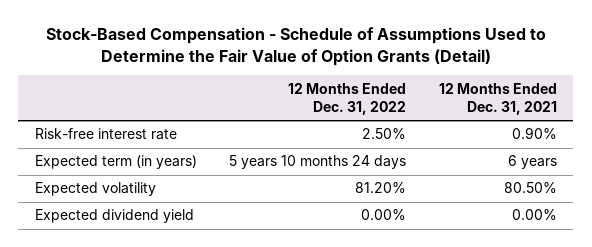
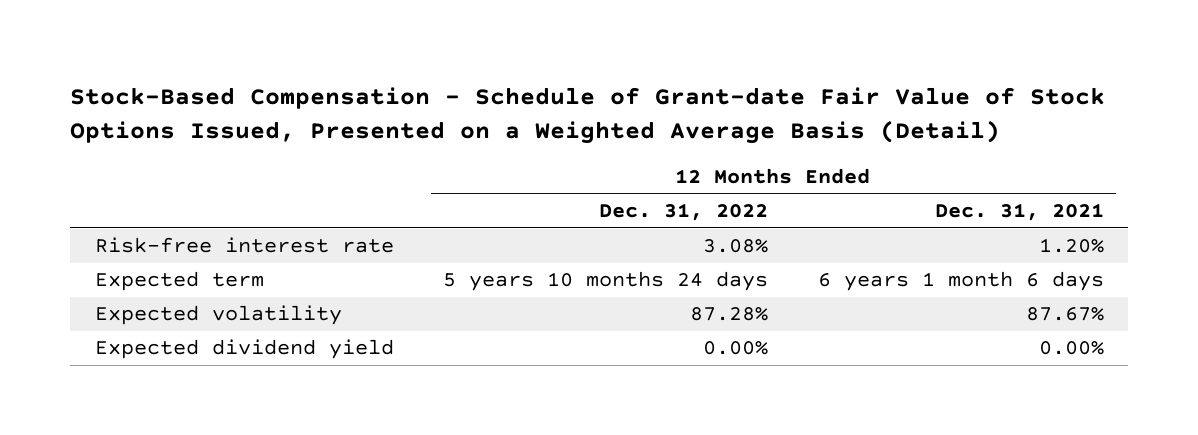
[45,27,546,66] Stock-Based Compensation - Schedule of Assumptions Used to Determine the Fair Value of Option Grants (Detail) -> [70,86,1106,144] Stock-Based Compensation - Schedule of Grant-date Fair Value of Stock Options Issued, Presented on a Weighted Average Basis (Detail)
[362,128,407,140] 2.50% -> [703,239,769,254] 3.08%
[512,127,558,140] 0.90% -> [1038,238,1104,254] 1.20%
[34,155,197,170] Expected term (in years) -> [94,271,264,292] Expected term
[508,155,558,170] 6 years -> [817,271,1104,292] 6 years 1 month 6 days
[355,182,407,194] 81.20% -> [690,307,769,322] 87.28%
[504,182,558,194] 80.50% -> [1025,307,1104,322] 87.67%

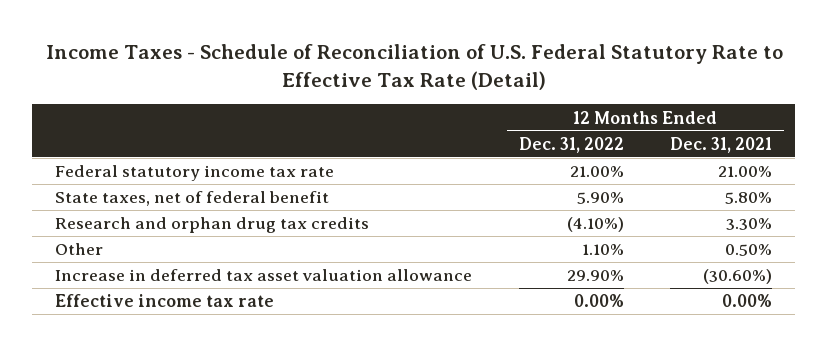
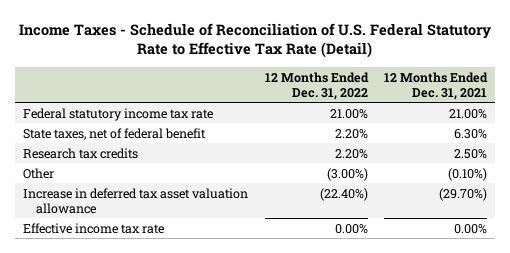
[576,192,624,205] 5.90% -> [334,128,368,139] 2.20%
[725,192,773,205] 5.80% -> [454,128,488,139] 6.30%
[54,217,369,234] Research and orphan drug tax credits -> [23,147,139,159] Research tax credits
[566,217,624,233] (4.10%) -> [334,148,368,159] 2.20%
[726,218,773,231] 3.30% -> [454,148,488,159] 2.50%
[581,244,624,256] 1.10% -> [326,167,368,181] (3.00%)
[725,244,773,257] 0.50% -> [448,167,488,181] (0.10%)
[566,270,624,282] 29.90% -> [319,187,368,201] (22.40%)
[703,269,773,285] (30.60%) -> [439,187,488,201] (29.70%)

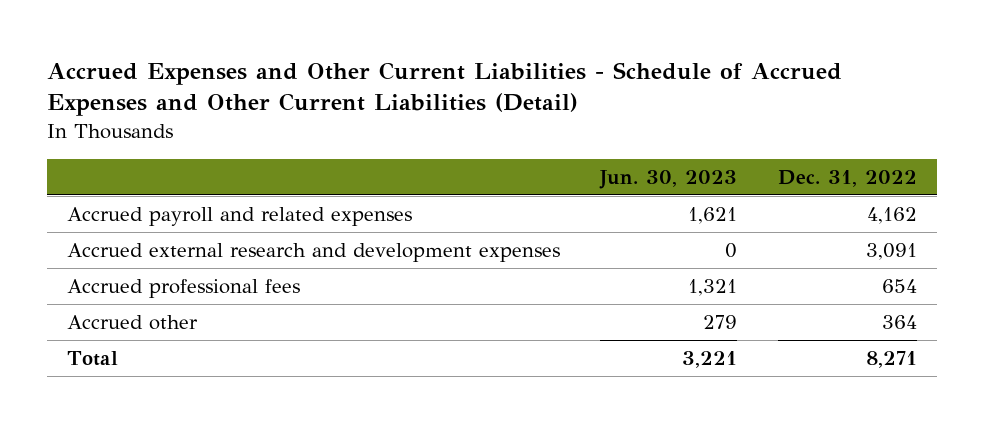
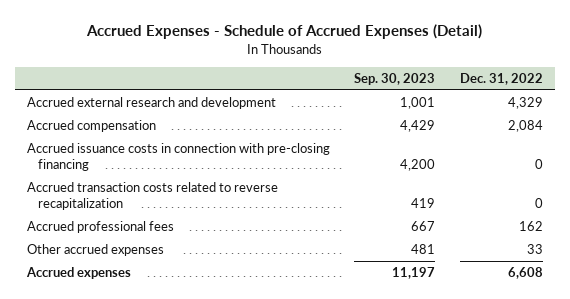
[46,61,842,117] Accrued Expenses and Other Current Liabilities - Schedule of Accrued Expenses and Other Current Liabilities (Detail) -> [85,23,482,39] Accrued Expenses - Schedule of Accrued Expenses (Detail)
[599,169,738,189] Jun. 30, 2023 -> none
none -> [354,72,436,85] Sep. 30, 2023
[67,207,413,227] Accrued payroll and related expenses -> none
[67,351,119,367] Total -> none
[67,243,561,263] Accrued external research and development expenses -> [27,97,277,110] Accrued external research and development
[865,243,917,261] 3,091 -> [507,97,543,110] 4,329
none -> [27,120,157,133] Accrued compensation
none -> [27,143,331,171] Accrued issuance costs in connection with pre-closing financing
none -> [27,182,279,210] Accrued transaction costs related to reverse recapitalization
[881,279,917,294] 654 -> [518,221,543,232] 162
[67,315,199,331] Accrued other -> [27,244,165,257] Other accrued expenses
[881,315,917,330] 364 -> [526,244,543,255] 33
none -> [26,267,132,280] Accrued expenses

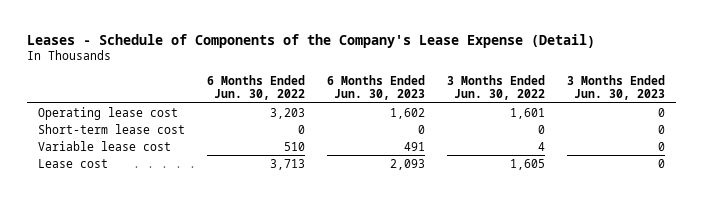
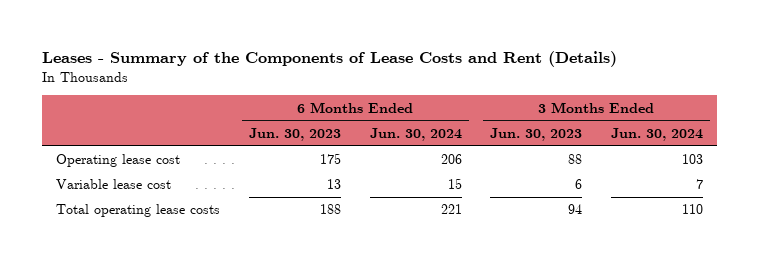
[26,33,595,48] Leases - Schedule of Components of the Company's Lease Expense (Detail) -> [42,51,618,68] Leases - Summary of the Components of Lease Costs and Rent (Details)
[206,74,305,101] 6 Months Ended Jun. 30, 2022 -> none
[447,74,546,101] 3 Months Ended Jun. 30, 2022 -> none
none -> [369,127,462,141] Jun. 30, 2024
none -> [610,127,703,141] Jun. 30, 2024
[37,123,185,134] Short-term lease cost -> none
[390,107,426,119] 1,602 -> [320,153,342,165] 175
[658,107,666,117] 0 -> [568,154,583,165] 88
[404,141,426,151] 491 -> [327,179,342,190] 13
[658,141,666,151] 0 -> [575,179,583,190] 6
[37,158,108,168] Lease cost -> [56,204,221,218] Total operating lease costs
[390,158,426,170] 2,093 -> [320,204,342,215] 188
[658,158,666,168] 0 -> [568,204,583,215] 94

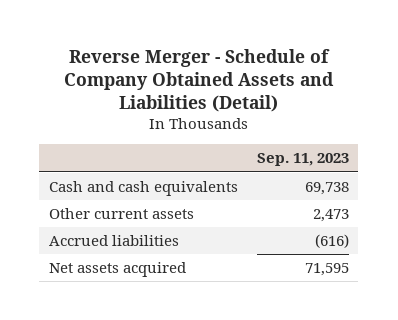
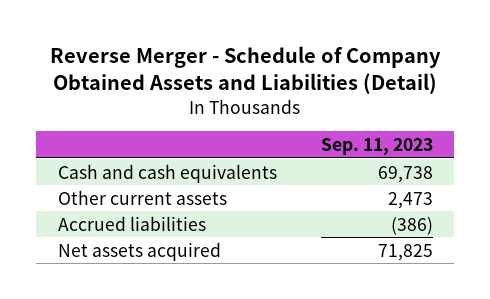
[314,233,349,248] (616) -> [390,216,433,235] (386)
[304,262,349,276] 71,595 -> [377,243,433,261] 71,825

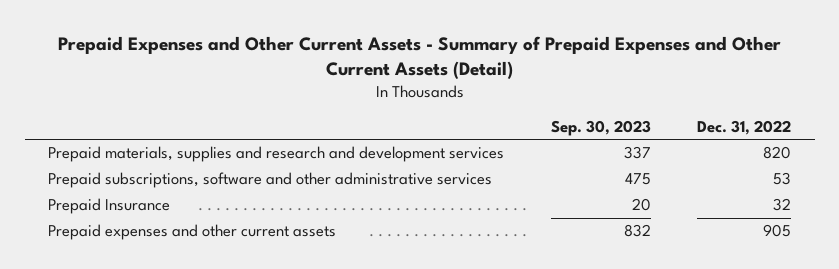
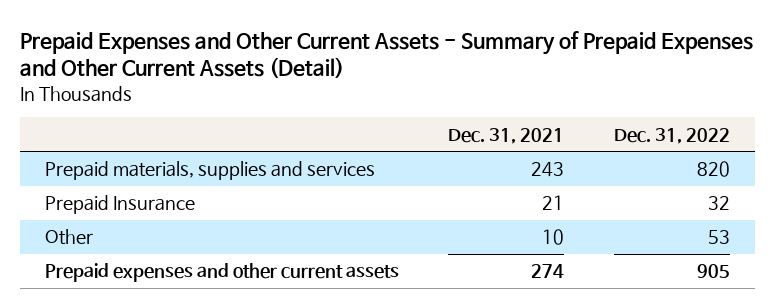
[550,119,651,136] Sep. 30, 2023 -> none
none -> [448,127,565,144] Dec. 31, 2021
[47,172,492,189] Prepaid subscriptions, software and other administrative services -> none
[47,146,504,163] Prepaid materials, supplies and research and development services -> [44,161,375,181] Prepaid materials, supplies and services
none -> [44,229,93,246] Other

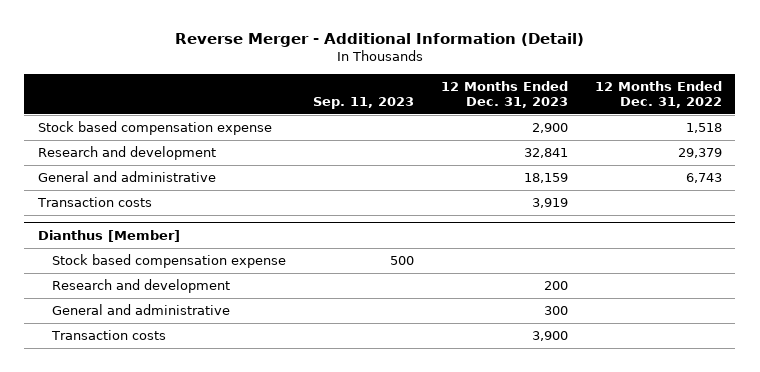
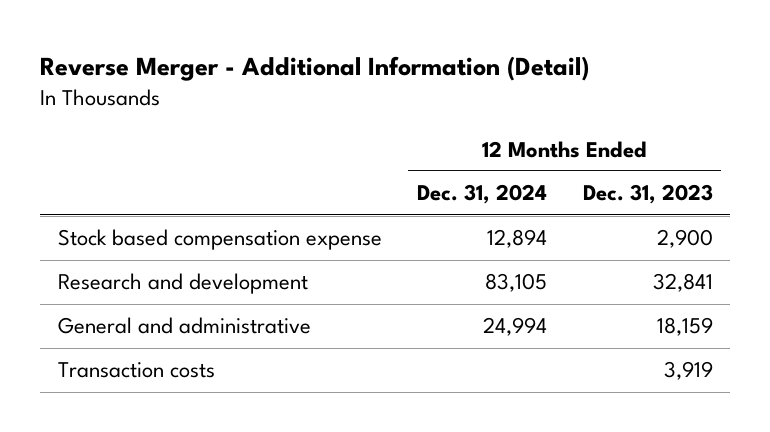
[312,96,414,109] Sep. 11, 2023 -> none
[594,80,722,108] 12 Months Ended Dec. 31, 2022 -> none
none -> [417,184,548,205] Dec. 31, 2024
[37,229,180,242] Dianthus [Member] -> none
[51,254,286,269] Stock based compensation expense -> none
[51,279,230,294] Research and development -> none
[51,304,230,316] General and administrative -> none
[50,330,166,341] Transaction costs -> none

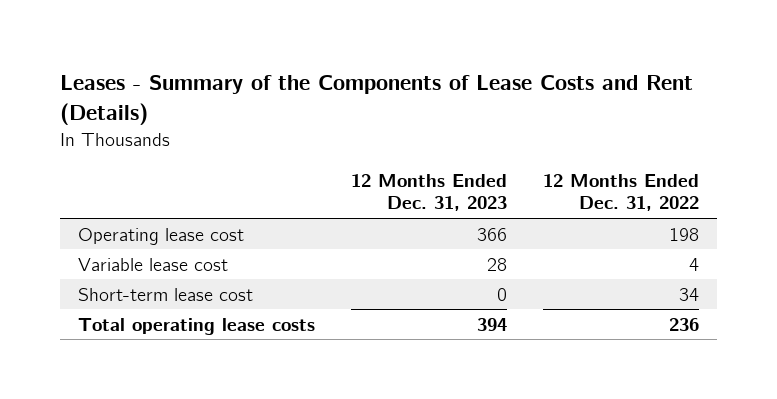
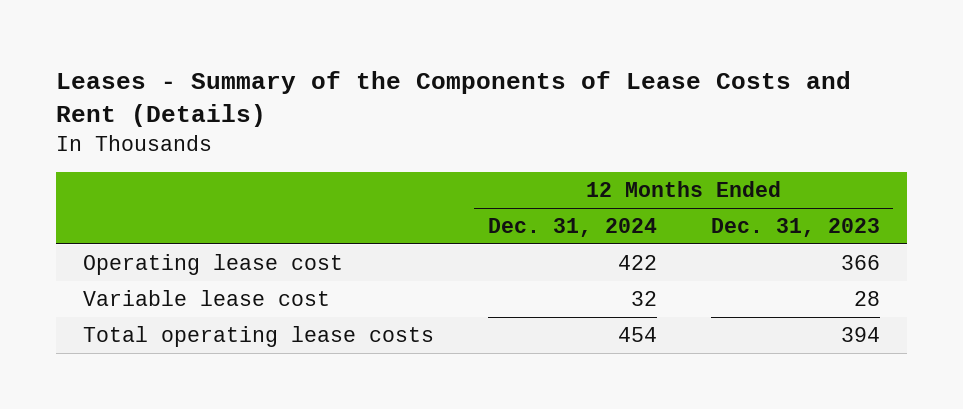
[542,173,699,212] 12 Months Ended Dec. 31, 2022 -> none
none -> [487,217,657,237] Dec. 31, 2024
[78,287,254,301] Short-term lease cost -> none

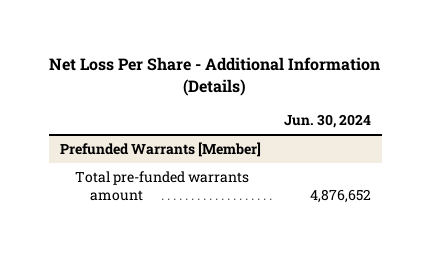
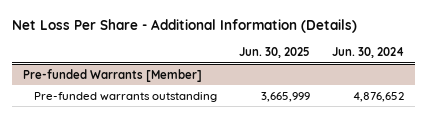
none -> [239,47,311,59] Jun. 30, 2025
[60,142,262,158] Prefunded Warrants [Member] -> [22,68,202,82] Pre-funded Warrants [Member]
[74,171,249,202] Total pre-funded warrants amount -> [34,91,218,102] Pre-funded warrants outstanding

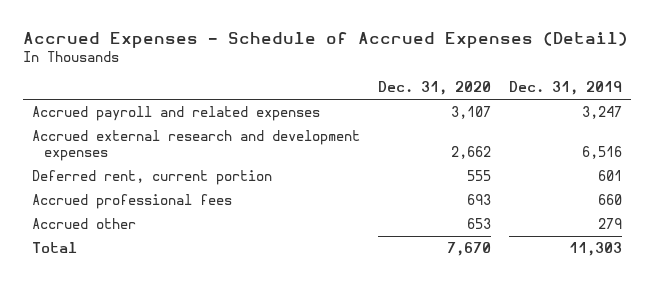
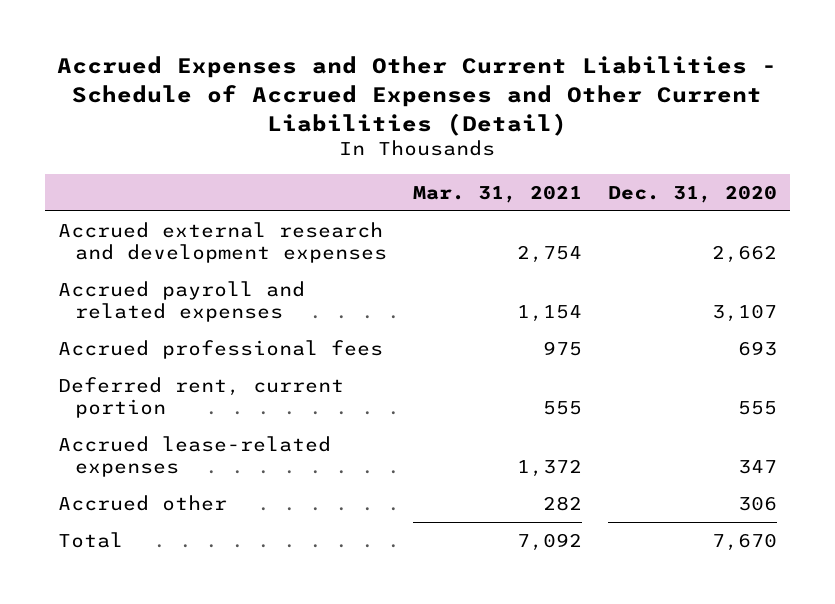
[22,31,628,48] Accrued Expenses - Schedule of Accrued Expenses (Detail) -> [57,56,778,136] Accrued Expenses and Other Current Liabilities - Schedule of Accrued Expenses and Other Current Liabilities (Detail)
[509,81,623,96] Dec. 31, 2019 -> none
none -> [412,184,582,203] Mar. 31, 2021
[31,106,320,122] Accrued payroll and related expenses -> [57,280,305,323] Accrued payroll and related expenses
[31,170,272,186] Deferred rent, current portion -> [57,376,344,419] Deferred rent, current portion
none -> [57,435,331,478] Accrued lease-related expenses
[466,218,491,230] 653 -> [738,495,778,511] 306

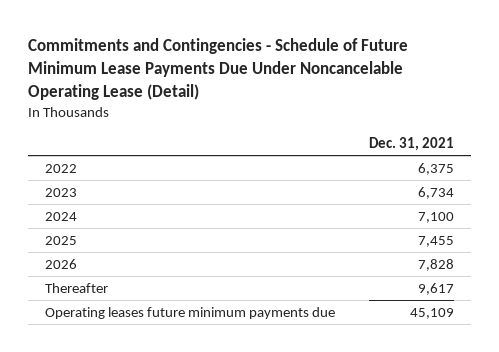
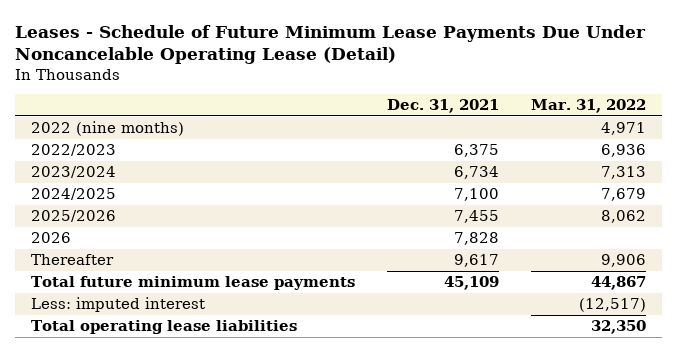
[28,37,409,100] Commitments and Contingencies - Schedule of Future Minimum Lease Payments Due Under Noncancelable Operating Lease (Detail) -> [15,24,647,65] Leases - Schedule of Future Minimum Lease Payments Due Under Noncancelable Operating Lease (Detail)
none -> [531,99,647,114] Mar. 31, 2022
none -> [31,121,185,137] 2022 (nine months)
[44,163,77,173] 2022 -> [31,144,117,157] 2022/2023
[44,187,77,197] 2023 -> [31,166,117,179] 2023/2024
[44,211,77,221] 2024 -> [31,188,117,201] 2024/2025
[44,235,77,245] 2025 -> [31,210,117,223] 2025/2026
[44,306,335,319] Operating leases future minimum payments due -> [31,276,356,291] Total future minimum lease payments
none -> [31,297,206,313] Less: imputed interest
none -> [31,320,298,335] Total operating lease liabilities

